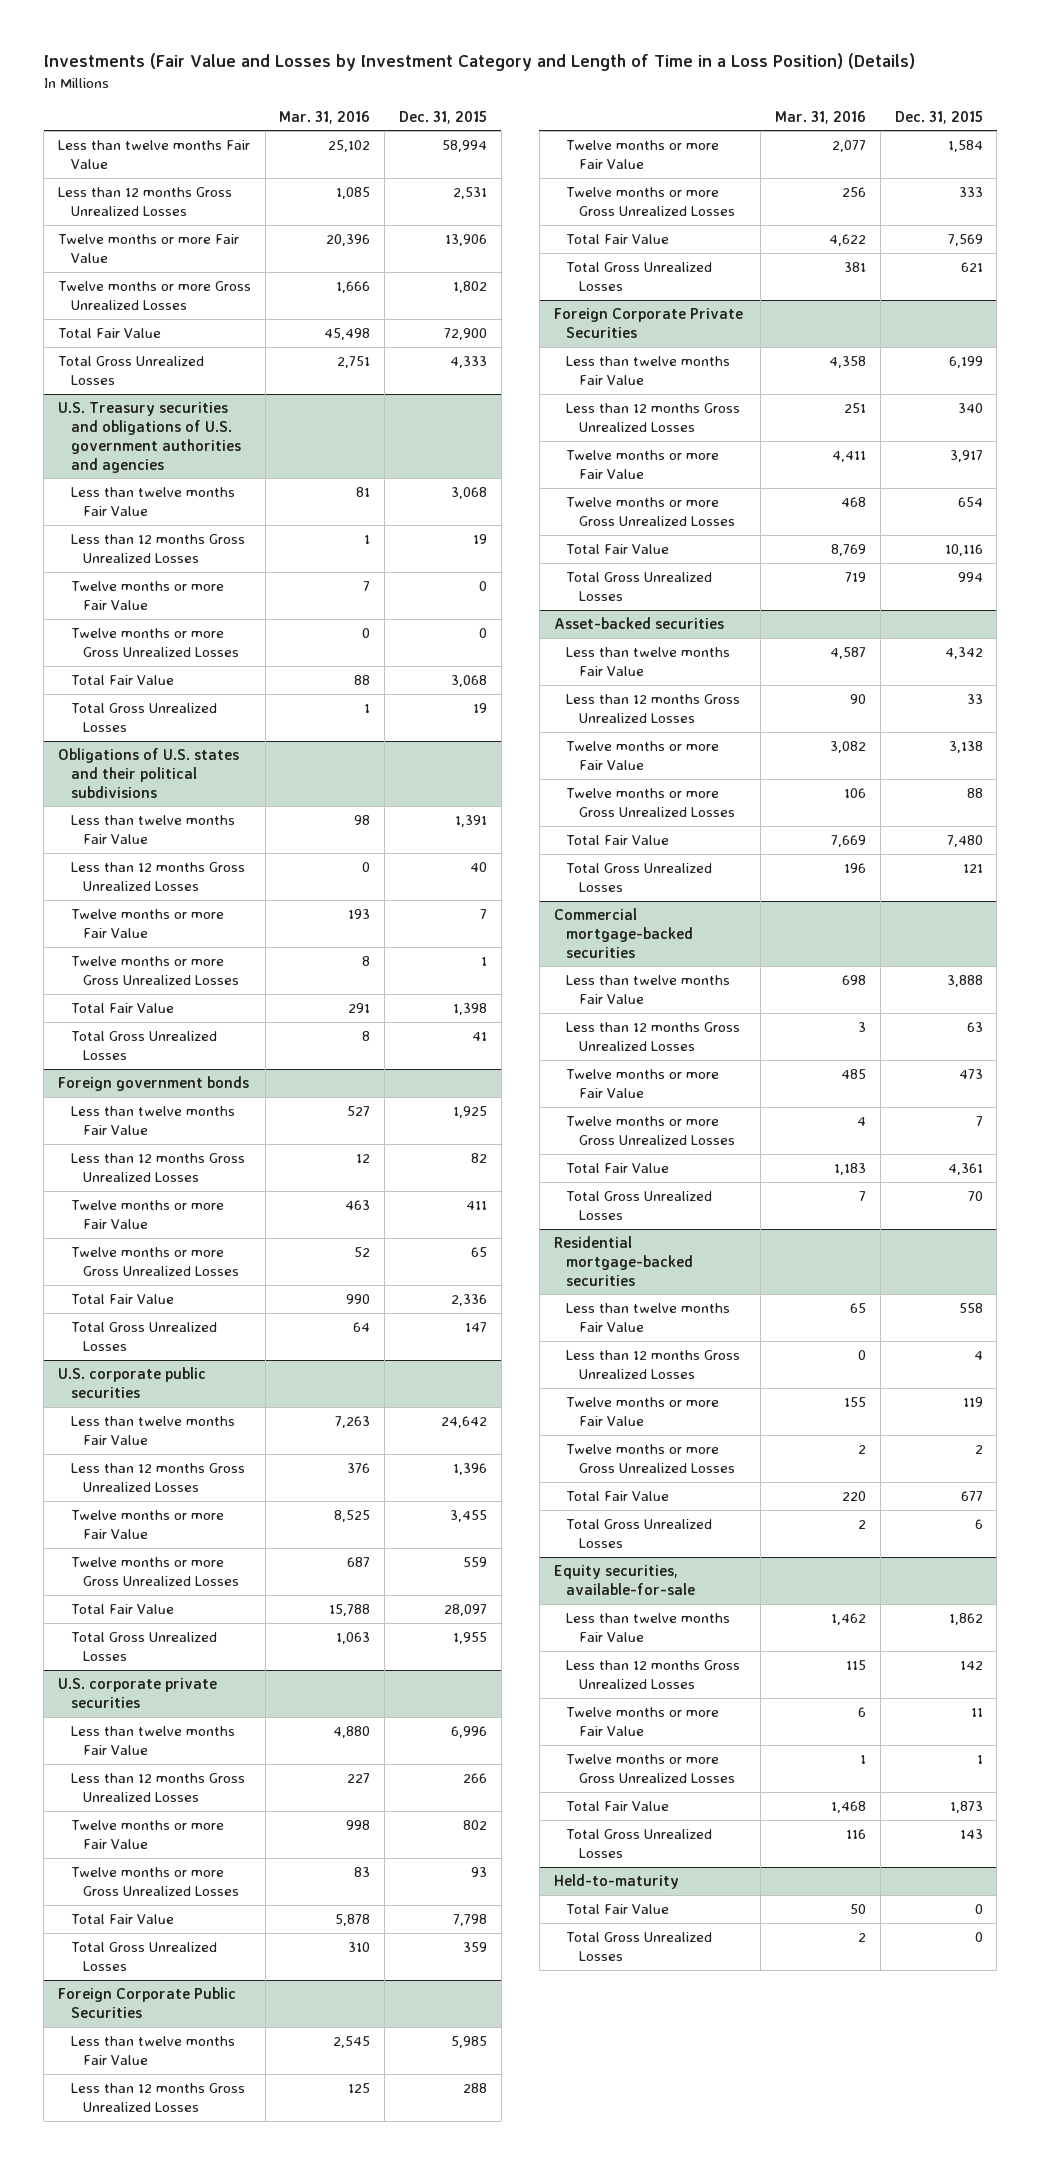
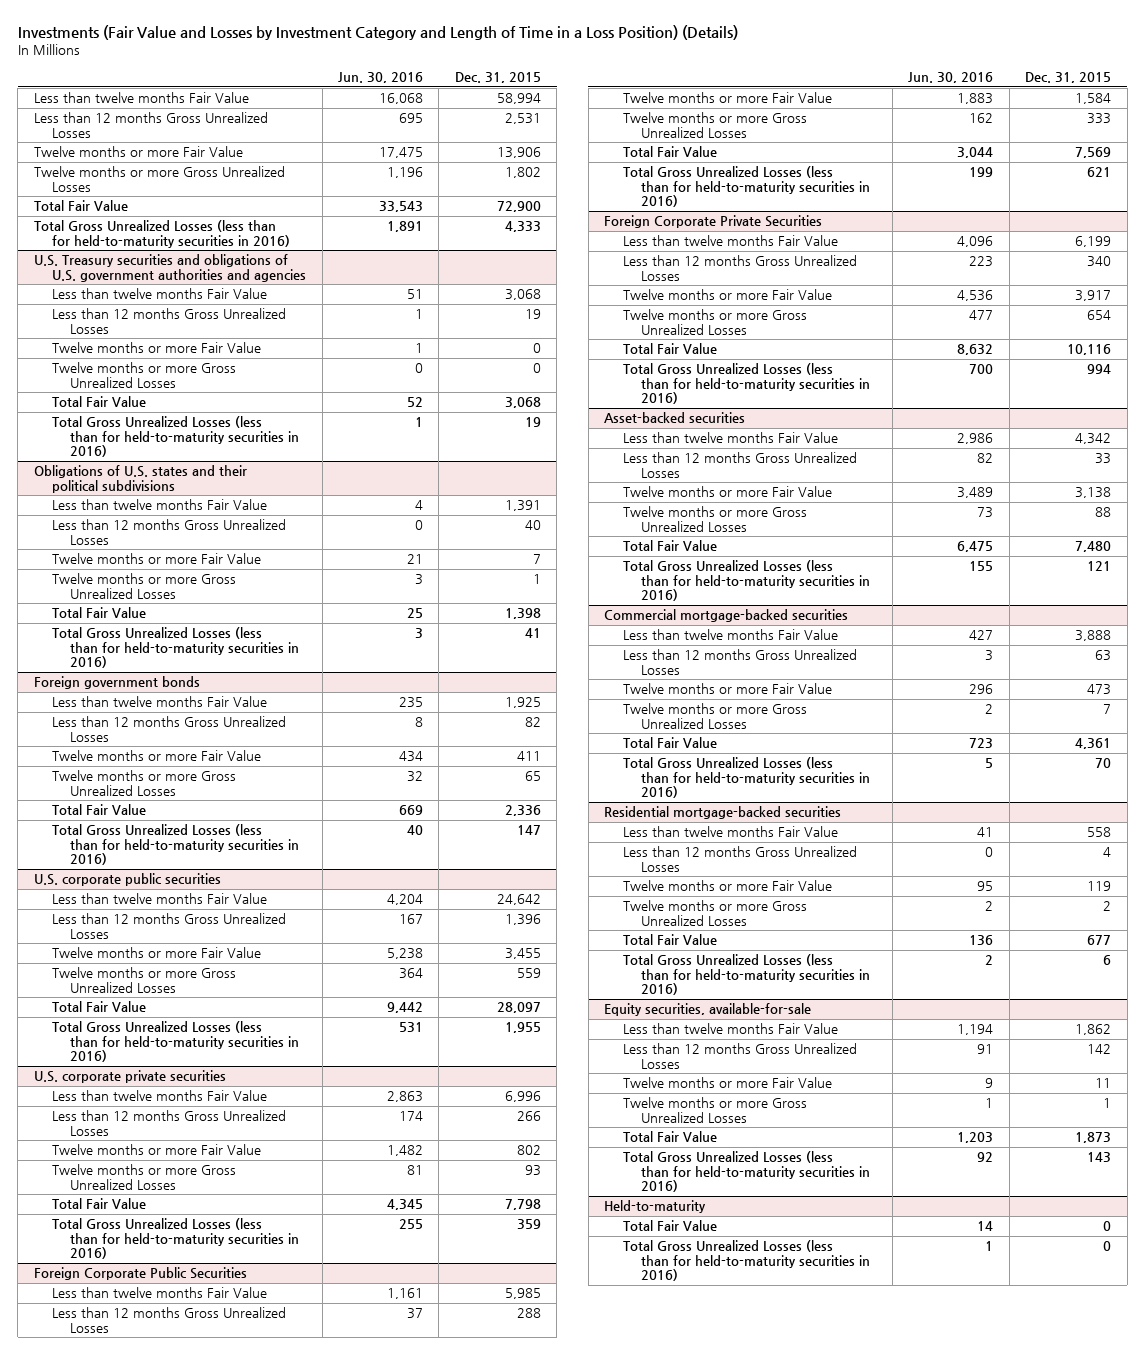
[279,110,371,124] Mar. 31, 2016 -> none
none -> [337,72,423,84] Jun. 30, 2016
[57,355,204,385] Total Gross Unrealized Losses -> [33,220,291,248] Total Gross Unrealized Losses (less than for held-to-maturity securities in 2016)
[70,702,217,732] Total Gross Unrealized Losses -> [52,416,300,458] Total Gross Unrealized Losses (less than for held-to-maturity securities in 2016)
[70,1030,217,1060] Total Gross Unrealized Losses -> [52,627,300,669] Total Gross Unrealized Losses (less than for held-to-maturity securities in 2016)
[70,1321,217,1351] Total Gross Unrealized Losses -> [52,824,300,866] Total Gross Unrealized Losses (less than for held-to-maturity securities in 2016)
[70,1631,217,1661] Total Gross Unrealized Losses -> [52,1021,300,1063] Total Gross Unrealized Losses (less than for held-to-maturity securities in 2016)
[70,1941,217,1971] Total Gross Unrealized Losses -> [52,1218,300,1260] Total Gross Unrealized Losses (less than for held-to-maturity securities in 2016)
[566,261,713,291] Total Gross Unrealized Losses -> [622,166,870,208] Total Gross Unrealized Losses (less than for held-to-maturity securities in 2016)
[566,571,713,601] Total Gross Unrealized Losses -> [622,363,870,405] Total Gross Unrealized Losses (less than for held-to-maturity securities in 2016)
[566,862,713,892] Total Gross Unrealized Losses -> [622,560,870,602] Total Gross Unrealized Losses (less than for held-to-maturity securities in 2016)
[566,1190,713,1220] Total Gross Unrealized Losses -> [622,757,870,799] Total Gross Unrealized Losses (less than for held-to-maturity securities in 2016)
[566,1518,713,1548] Total Gross Unrealized Losses -> [622,954,870,996] Total Gross Unrealized Losses (less than for held-to-maturity securities in 2016)
[566,1828,713,1858] Total Gross Unrealized Losses -> [622,1151,870,1193] Total Gross Unrealized Losses (less than for held-to-maturity securities in 2016)
[566,1931,713,1961] Total Gross Unrealized Losses -> [622,1240,870,1282] Total Gross Unrealized Losses (less than for held-to-maturity securities in 2016)

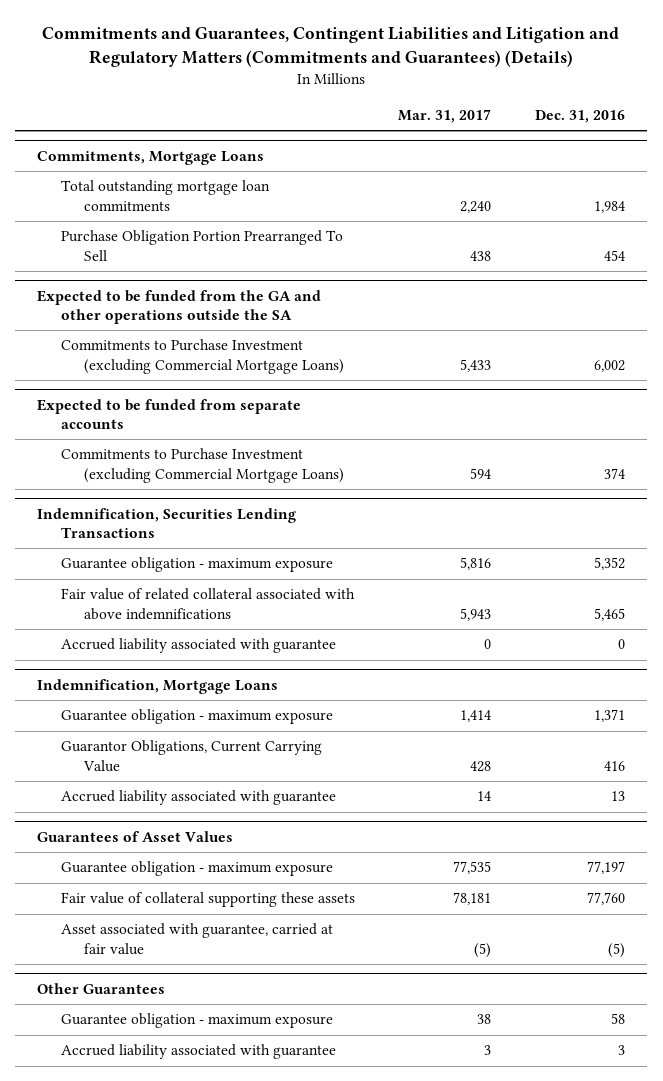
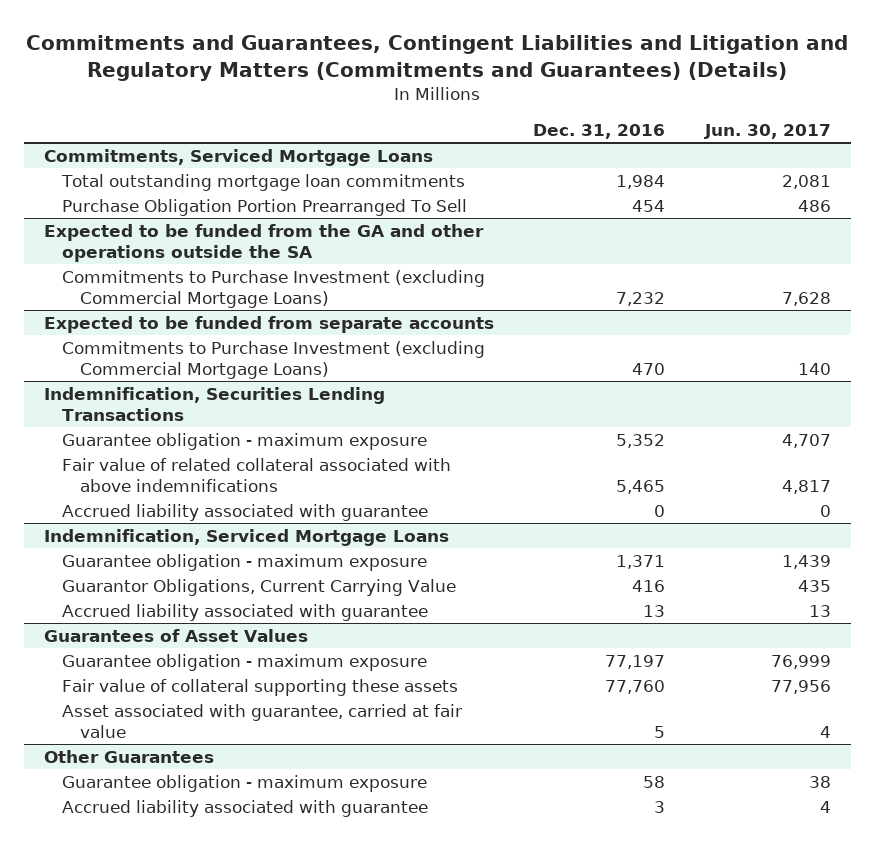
[398,108,492,123] Mar. 31, 2017 -> none
none -> [704,124,832,140] Jun. 30, 2017
[37,150,265,165] Commitments, Mortgage Loans -> [43,148,433,166] Commitments, Serviced Mortgage Loans
[594,359,626,372] 6,002 -> [616,291,666,306] 7,232
[604,467,626,479] 374 -> [632,362,666,375] 470
[37,678,279,694] Indemnification, Mortgage Loans -> [43,528,449,546] Indemnification, Serviced Mortgage Loans
[608,942,626,958] (5) -> [654,725,666,738] 5

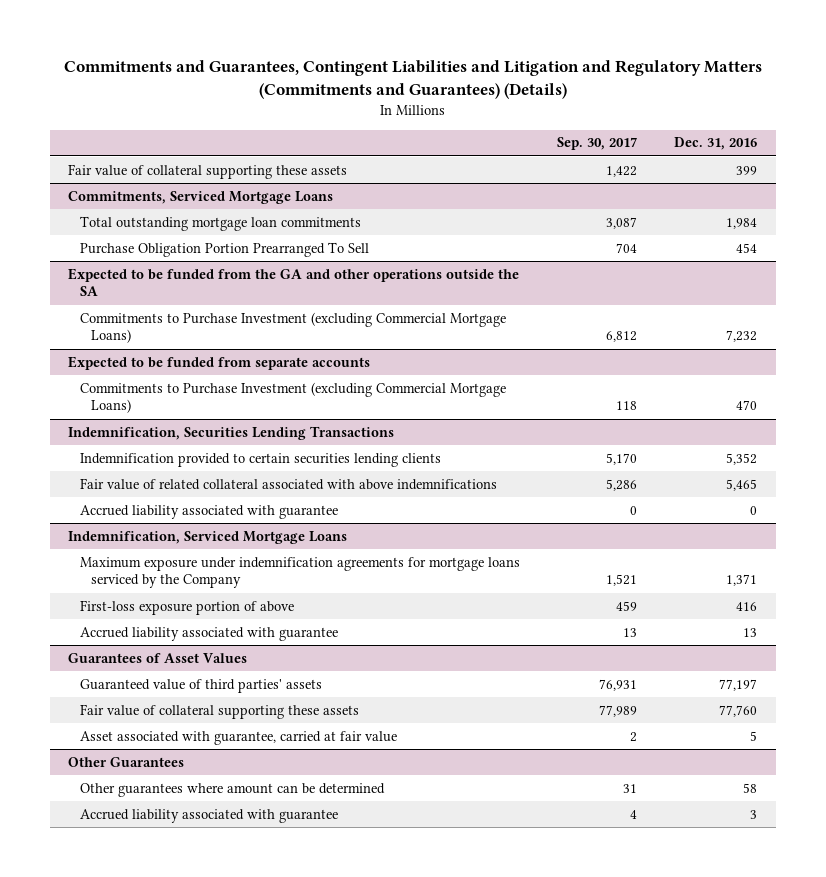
[704,124,832,140] Jun. 30, 2017 -> none
none -> [556,137,637,151] Sep. 30, 2017
none -> [68,163,348,179] Fair value of collateral supporting these assets
[61,432,427,450] Guarantee obligation - maximum exposure -> [79,452,441,467] Indemnification provided to certain securities lending clients
[61,553,427,571] Guarantee obligation - maximum exposure -> [79,556,520,589] Maximum exposure under indemnification agreements for mortgage loans serviced by the Company
[61,578,456,596] Guarantor Obligations, Current Carrying Value -> [79,599,294,615] First-loss exposure portion of above
[61,653,427,671] Guarantee obligation - maximum exposure -> [79,678,322,693] Guaranteed value of third parties' assets
[61,774,427,792] Guarantee obligation - maximum exposure -> none
none -> [79,782,385,797] Other guarantees where amount can be determined

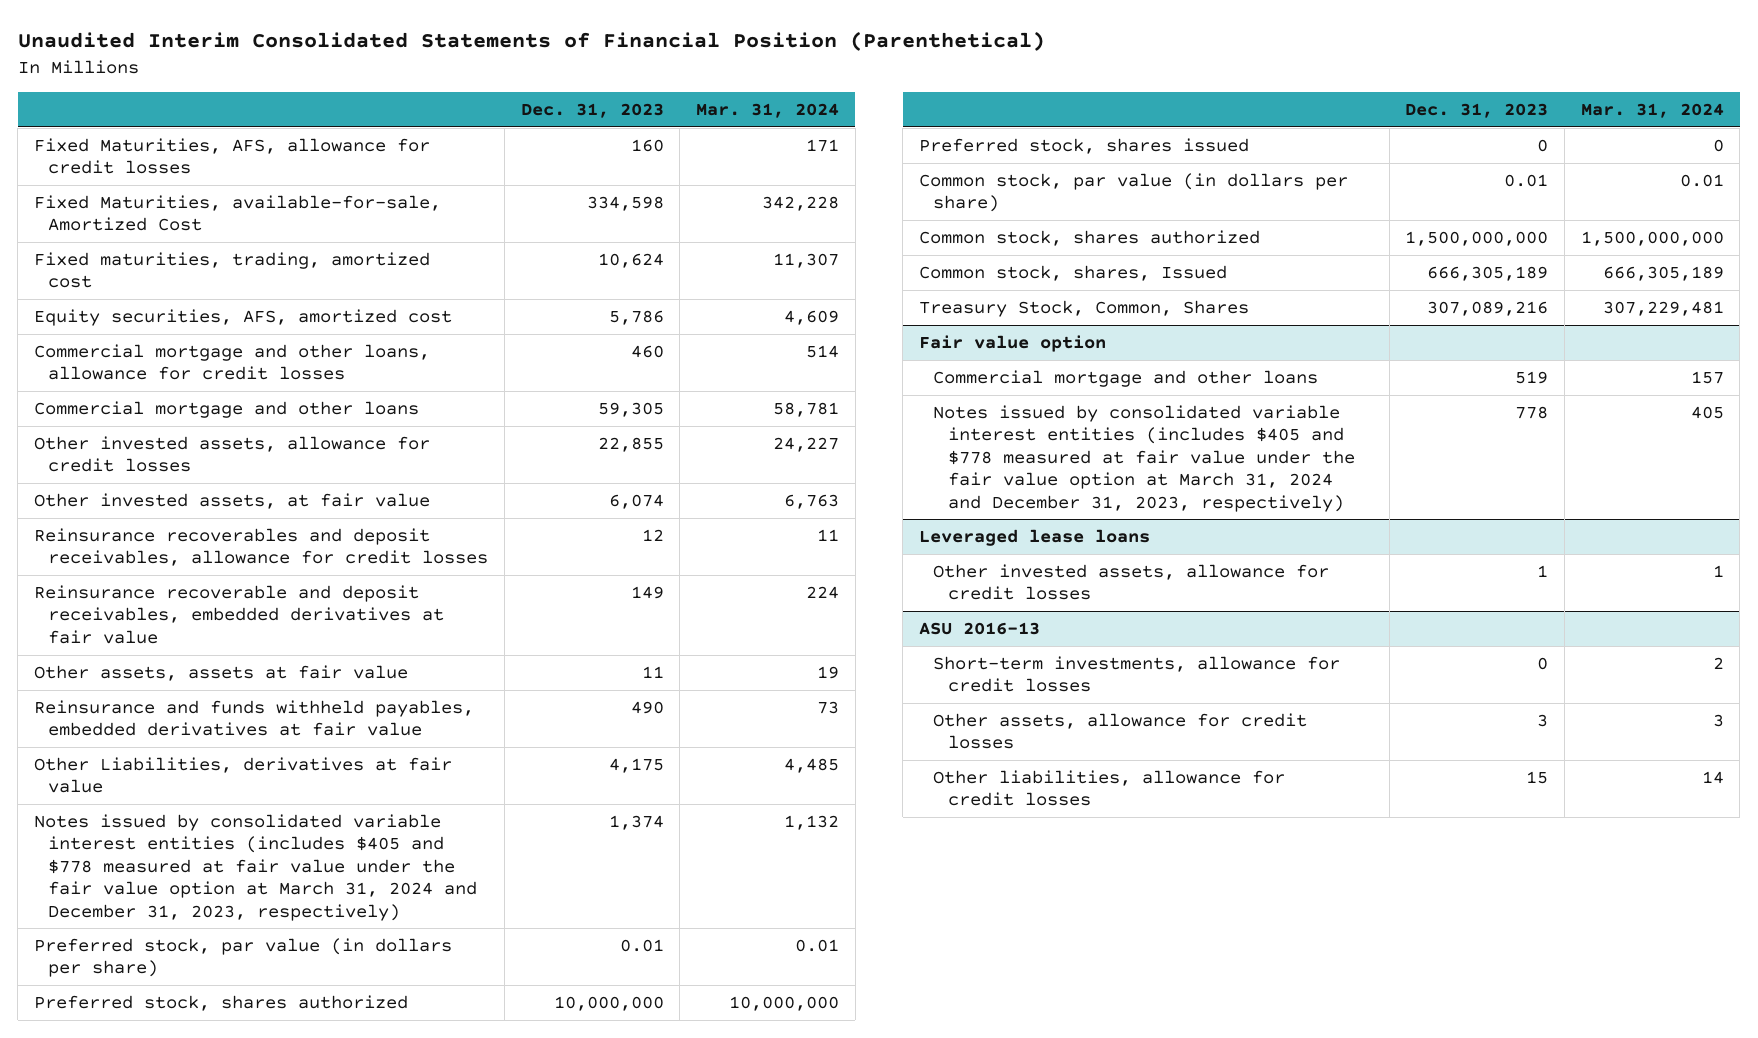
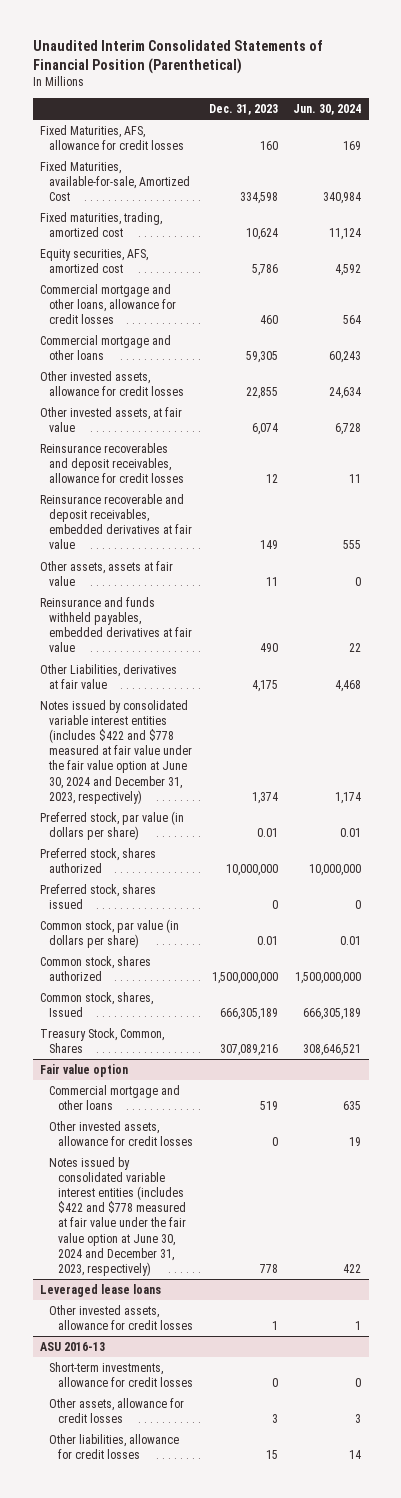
[695,102,839,118] Mar. 31, 2024 -> none
none -> [293,103,362,115] Jun. 30, 2024
[33,813,478,921] Notes issued by consolidated variable interest entities (includes $405 and $778 measured at fair value under the fair value option at March 31, 2024 and December 31, 2023, respectively) -> [40,699,193,804] Notes issued by consolidated variable interest entities (includes $422 and $778 measured at fair value under the fair value option at June 30, 2024 and December 31, 2023, respectively)
none -> [49,1120,194,1146] Other invested assets, allowance for credit losses
[933,404,1355,512] Notes issued by consolidated variable interest entities (includes $405 and $778 measured at fair value under the fair value option at March 31, 2024 and December 31, 2023, respectively) -> [49,1156,187,1276] Notes issued by consolidated variable interest entities (includes $422 and $778 measured at fair value under the fair value option at June 30, 2024 and December 31, 2023, respectively)

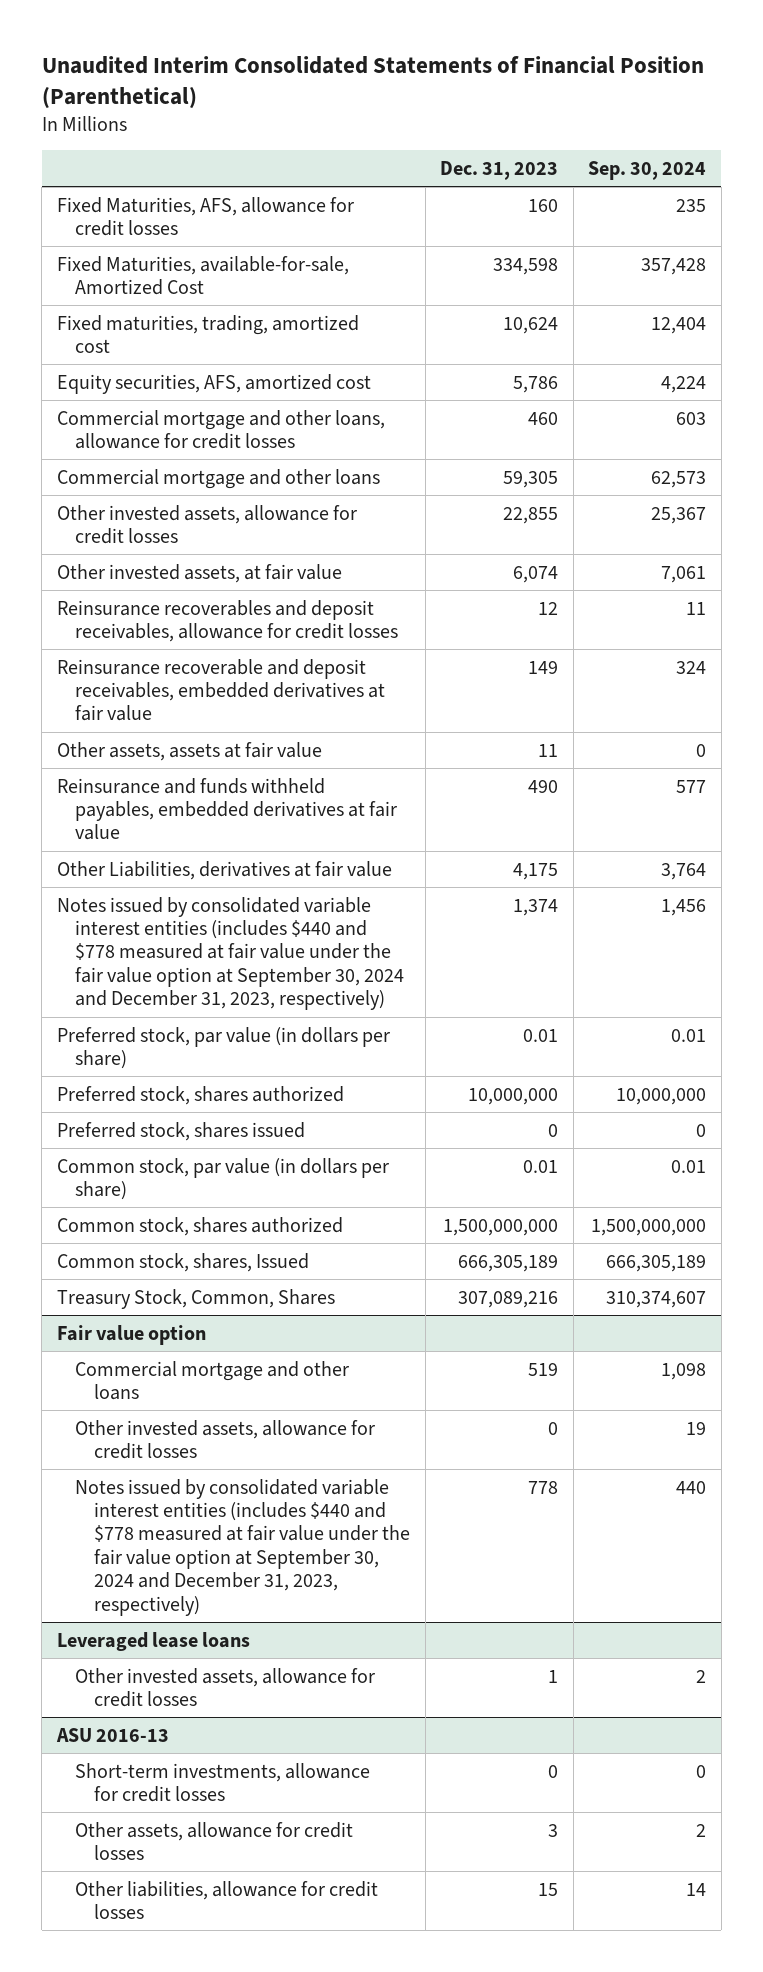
[293,103,362,115] Jun. 30, 2024 -> none
none -> [588,160,707,180] Sep. 30, 2024
[40,699,193,804] Notes issued by consolidated variable interest entities (includes $422 and $778 measured at fair value under the fair value option at June 30, 2024 and December 31, 2023, respectively) -> [56,896,405,1011] Notes issued by consolidated variable interest entities (includes $440 and $778 measured at fair value under the fair value option at September 30, 2024 and December 31, 2023, respectively)
[49,1156,187,1276] Notes issued by consolidated variable interest entities (includes $422 and $778 measured at fair value under the fair value option at June 30, 2024 and December 31, 2023, respectively) -> [75,1478,411,1616] Notes issued by consolidated variable interest entities (includes $440 and $778 measured at fair value under the fair value option at September 30, 2024 and December 31, 2023, respectively)

